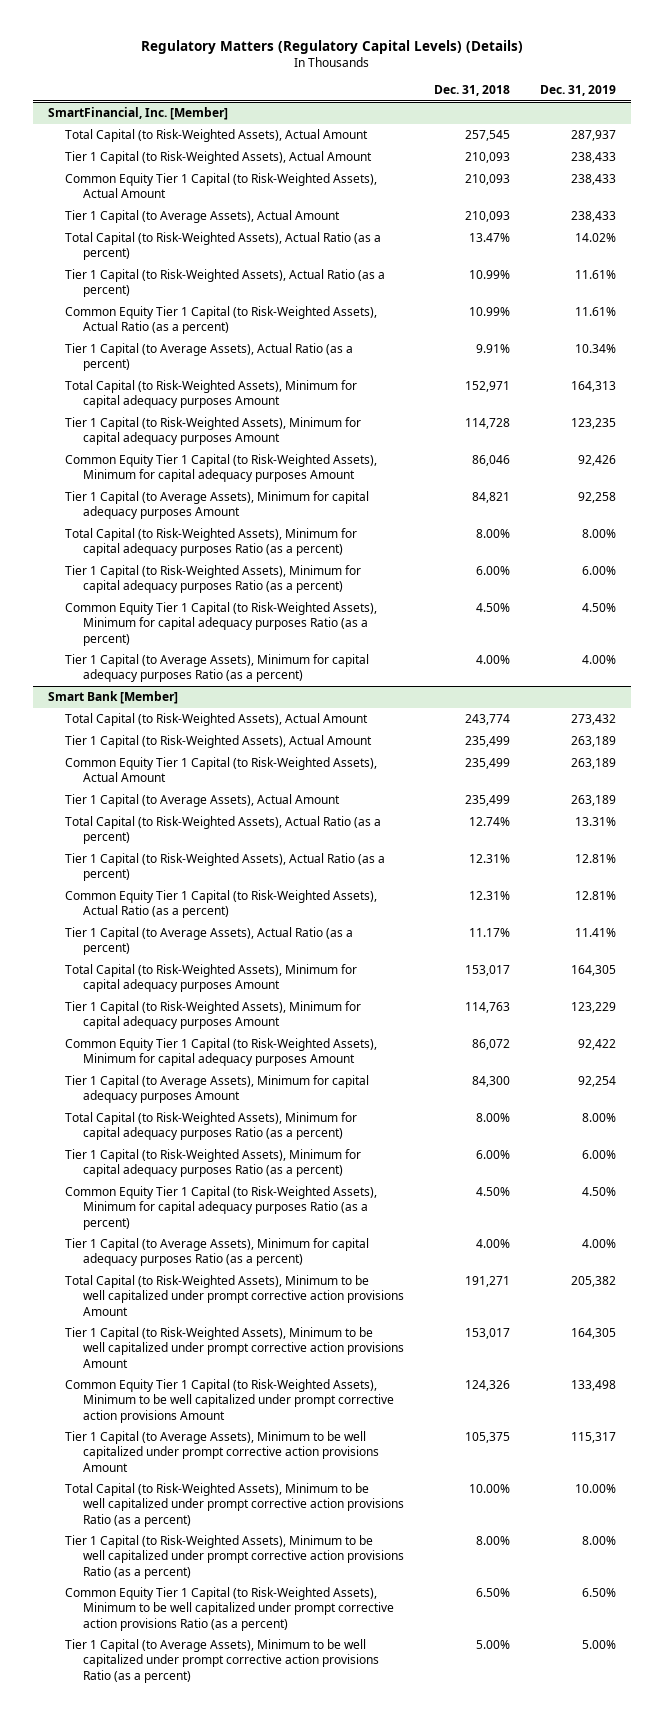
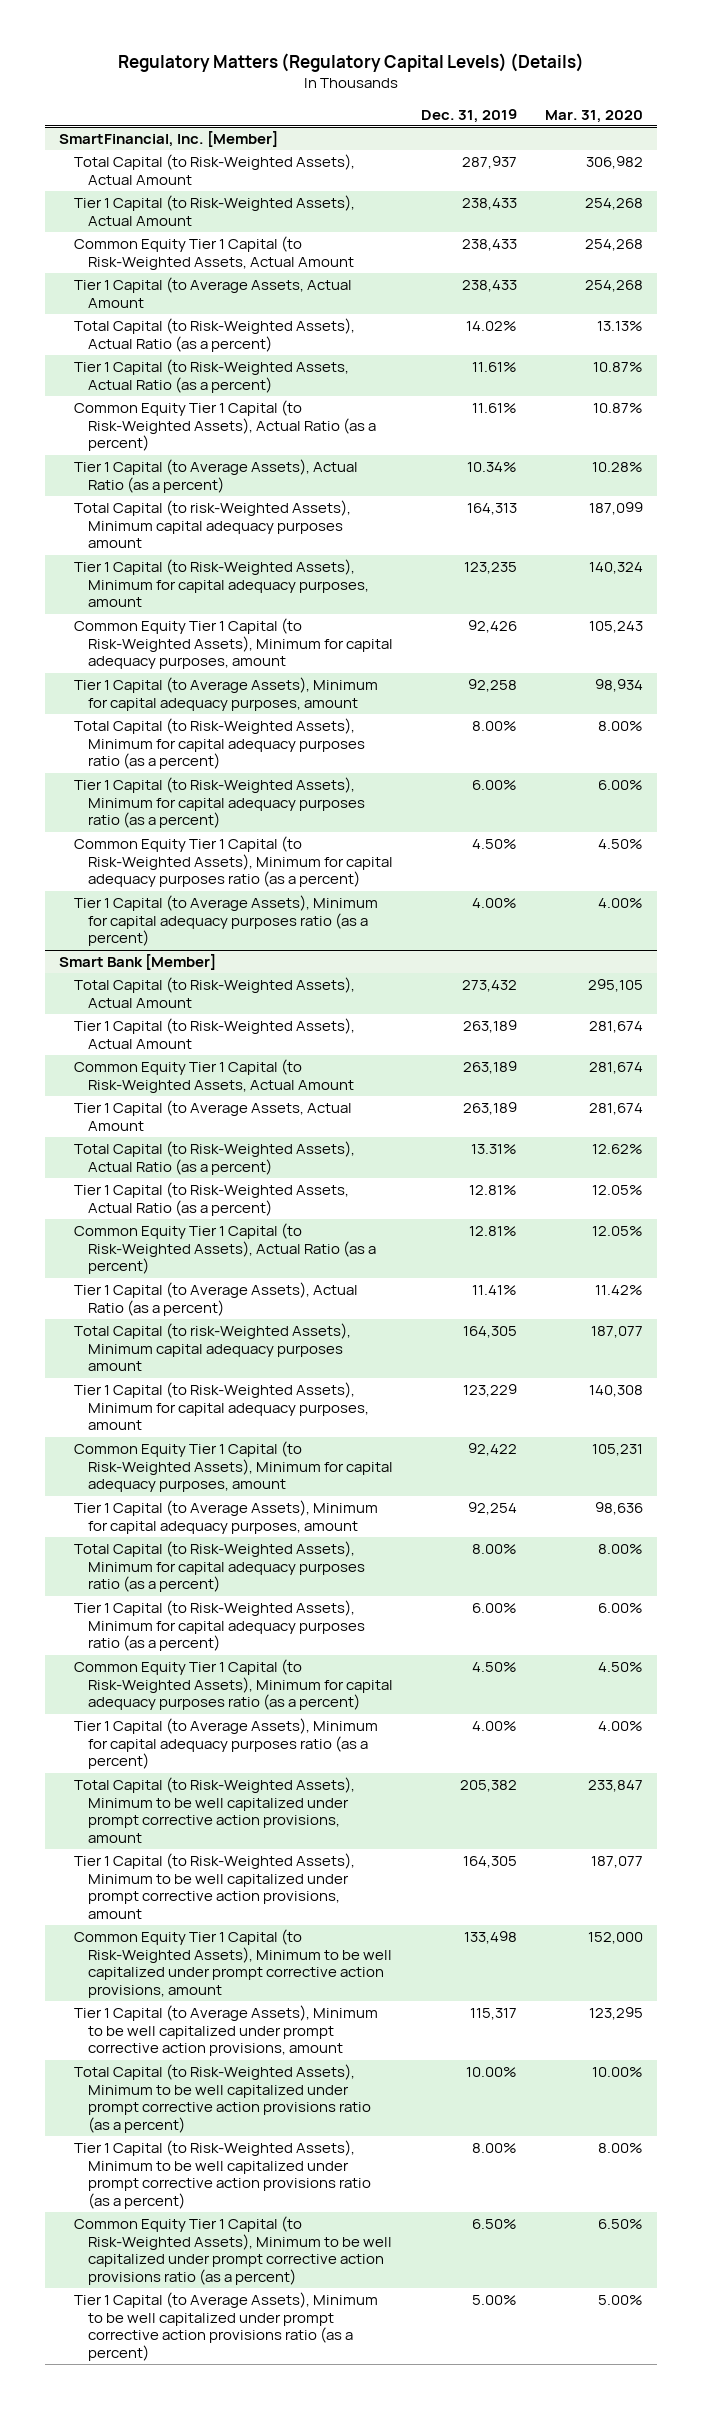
[433,85,510,97] Dec. 31, 2018 -> none
none -> [545,109,644,123] Mar. 31, 2020
[65,173,378,199] Common Equity Tier 1 Capital (to Risk-Weighted Assets), Actual Amount -> [73,236,355,270] Common Equity Tier 1 Capital (to Risk-Weighted Assets, Actual Amount
[65,210,341,224] Tier 1 Capital (to Average Assets), Actual Amount -> [73,277,352,308] Tier 1 Capital (to Average Assets, Actual Amount
[65,269,386,298] Tier 1 Capital (to Risk-Weighted Assets), Actual Ratio (as a percent) -> [73,359,349,393] Tier 1 Capital (to Risk-Weighted Assets, Actual Ratio (as a percent)
[65,380,358,409] Total Capital (to Risk-Weighted Assets), Minimum for capital adequacy purposes Amount -> [73,500,351,549] Total Capital (to risk-Weighted Assets), Minimum capital adequacy purposes amount
[65,417,362,446] Tier 1 Capital (to Risk-Weighted Assets), Minimum for capital adequacy purposes Amount -> [73,559,370,608] Tier 1 Capital (to Risk-Weighted Assets), Minimum for capital adequacy purposes, amount
[65,454,378,483] Common Equity Tier 1 Capital (to Risk-Weighted Assets), Minimum for capital adequacy purposes Amount -> [73,618,394,670] Common Equity Tier 1 Capital (to Risk-Weighted Assets), Minimum for capital adequacy purposes, amount
[65,491,370,520] Tier 1 Capital (to Average Assets), Minimum for capital adequacy purposes Amount -> [73,677,378,711] Tier 1 Capital (to Average Assets), Minimum for capital adequacy purposes, amount
[65,528,358,557] Total Capital (to Risk-Weighted Assets), Minimum for capital adequacy purposes Ratio (as a percent) -> [73,718,366,770] Total Capital (to Risk-Weighted Assets), Minimum for capital adequacy purposes ratio (as a percent)
[65,565,362,594] Tier 1 Capital (to Risk-Weighted Assets), Minimum for capital adequacy purposes Ratio (as a percent) -> [73,777,366,829] Tier 1 Capital (to Risk-Weighted Assets), Minimum for capital adequacy purposes ratio (as a percent)
[65,602,378,646] Common Equity Tier 1 Capital (to Risk-Weighted Assets), Minimum for capital adequacy purposes Ratio (as a percent) -> [73,836,394,888] Common Equity Tier 1 Capital (to Risk-Weighted Assets), Minimum for capital adequacy purposes ratio (as a percent)
[65,654,370,683] Tier 1 Capital (to Average Assets), Minimum for capital adequacy purposes Ratio (as a percent) -> [73,895,378,947] Tier 1 Capital (to Average Assets), Minimum for capital adequacy purposes ratio (as a percent)
[65,757,378,783] Common Equity Tier 1 Capital (to Risk-Weighted Assets), Actual Amount -> [73,1059,355,1093] Common Equity Tier 1 Capital (to Risk-Weighted Assets, Actual Amount
[65,794,341,808] Tier 1 Capital (to Average Assets), Actual Amount -> [73,1100,352,1131] Tier 1 Capital (to Average Assets, Actual Amount
[65,853,386,882] Tier 1 Capital (to Risk-Weighted Assets), Actual Ratio (as a percent) -> [73,1182,349,1216] Tier 1 Capital (to Risk-Weighted Assets, Actual Ratio (as a percent)
[65,964,358,993] Total Capital (to Risk-Weighted Assets), Minimum for capital adequacy purposes Amount -> [73,1323,351,1372] Total Capital (to risk-Weighted Assets), Minimum capital adequacy purposes amount
[65,1001,362,1030] Tier 1 Capital (to Risk-Weighted Assets), Minimum for capital adequacy purposes Amount -> [73,1382,370,1431] Tier 1 Capital (to Risk-Weighted Assets), Minimum for capital adequacy purposes, amount
[65,1038,378,1067] Common Equity Tier 1 Capital (to Risk-Weighted Assets), Minimum for capital adequacy purposes Amount -> [73,1441,394,1493] Common Equity Tier 1 Capital (to Risk-Weighted Assets), Minimum for capital adequacy purposes, amount
[65,1075,370,1104] Tier 1 Capital (to Average Assets), Minimum for capital adequacy purposes Amount -> [73,1500,378,1534] Tier 1 Capital (to Average Assets), Minimum for capital adequacy purposes, amount
[65,1112,358,1141] Total Capital (to Risk-Weighted Assets), Minimum for capital adequacy purposes Ratio (as a percent) -> [73,1541,366,1593] Total Capital (to Risk-Weighted Assets), Minimum for capital adequacy purposes ratio (as a percent)
[65,1149,362,1178] Tier 1 Capital (to Risk-Weighted Assets), Minimum for capital adequacy purposes Ratio (as a percent) -> [73,1600,366,1652] Tier 1 Capital (to Risk-Weighted Assets), Minimum for capital adequacy purposes ratio (as a percent)
[65,1186,378,1230] Common Equity Tier 1 Capital (to Risk-Weighted Assets), Minimum for capital adequacy purposes Ratio (as a percent) -> [73,1659,394,1711] Common Equity Tier 1 Capital (to Risk-Weighted Assets), Minimum for capital adequacy purposes ratio (as a percent)
[65,1238,370,1267] Tier 1 Capital (to Average Assets), Minimum for capital adequacy purposes Ratio (as a percent) -> [73,1718,378,1770] Tier 1 Capital (to Average Assets), Minimum for capital adequacy purposes ratio (as a percent)
[65,1275,404,1316] Total Capital (to Risk-Weighted Assets), Minimum to be well capitalized under prompt corrective action provisions Amount -> [73,1777,355,1844] Total Capital (to Risk-Weighted Assets), Minimum to be well capitalized under prompt corrective action provisions, amount
[65,1327,404,1368] Tier 1 Capital (to Risk-Weighted Assets), Minimum to be well capitalized under prompt corrective action provisions Amount -> [73,1853,355,1920] Tier 1 Capital (to Risk-Weighted Assets), Minimum to be well capitalized under prompt corrective action provisions, amount
[65,1379,394,1423] Common Equity Tier 1 Capital (to Risk-Weighted Assets), Minimum to be well capitalized under prompt corrective action provisions Amount -> [73,1929,393,1999] Common Equity Tier 1 Capital (to Risk-Weighted Assets), Minimum to be well capitalized under prompt corrective action provisions, amount
[65,1431,379,1472] Tier 1 Capital (to Average Assets), Minimum to be well capitalized under prompt corrective action provisions Amount -> [73,2005,378,2057] Tier 1 Capital (to Average Assets), Minimum to be well capitalized under prompt corrective action provisions, amount
[65,1483,404,1527] Total Capital (to Risk-Weighted Assets), Minimum to be well capitalized under prompt corrective action provisions Ratio (as a percent) -> [73,2064,372,2134] Total Capital (to Risk-Weighted Assets), Minimum to be well capitalized under prompt corrective action provisions ratio (as a percent)
[65,1535,404,1579] Tier 1 Capital (to Risk-Weighted Assets), Minimum to be well capitalized under prompt corrective action provisions Ratio (as a percent) -> [73,2140,372,2210] Tier 1 Capital (to Risk-Weighted Assets), Minimum to be well capitalized under prompt corrective action provisions ratio (as a percent)
[65,1587,394,1631] Common Equity Tier 1 Capital (to Risk-Weighted Assets), Minimum to be well capitalized under prompt corrective action provisions Ratio (as a percent) -> [73,2216,393,2286] Common Equity Tier 1 Capital (to Risk-Weighted Assets), Minimum to be well capitalized under prompt corrective action provisions ratio (as a percent)
[65,1639,379,1683] Tier 1 Capital (to Average Assets), Minimum to be well capitalized under prompt corrective action provisions Ratio (as a percent) -> [73,2292,378,2362] Tier 1 Capital (to Average Assets), Minimum to be well capitalized under prompt corrective action provisions ratio (as a percent)

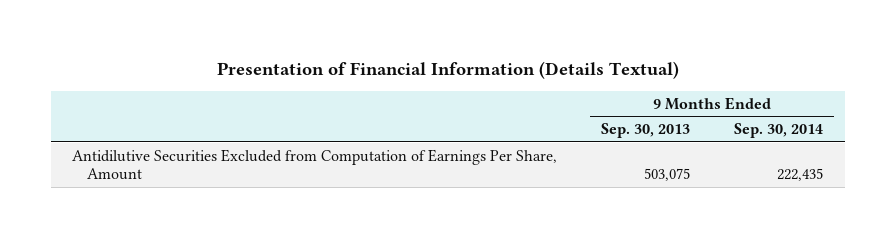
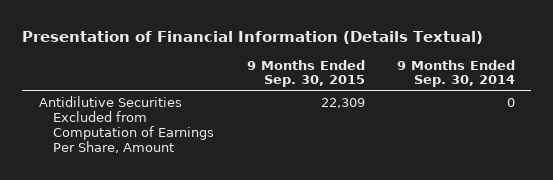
[601,123,691,139] Sep. 30, 2013 -> none
none -> [246,59,365,88] 9 Months Ended Sep. 30, 2015
[777,168,824,182] 222,435 -> [506,98,515,108] 0

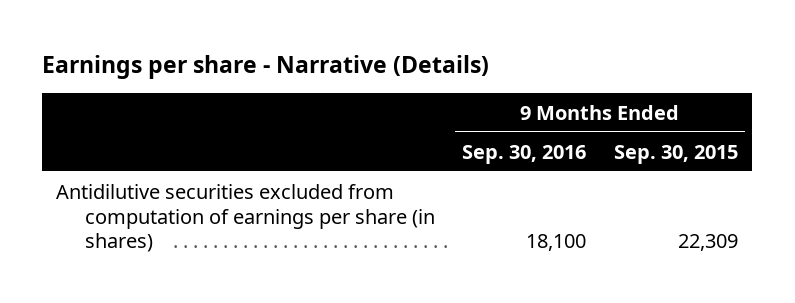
[22,30,484,44] Presentation of Financial Information (Details Textual) -> [42,55,490,80] Earnings per share - Narrative (Details)
[396,59,515,88] 9 Months Ended Sep. 30, 2014 -> none
none -> [462,144,587,164] Sep. 30, 2016
[38,96,215,153] Antidilutive Securities Excluded from Computation of Earnings Per Share, Amount -> [56,183,435,253] Antidilutive securities excluded from computation of earnings per share (in shares)

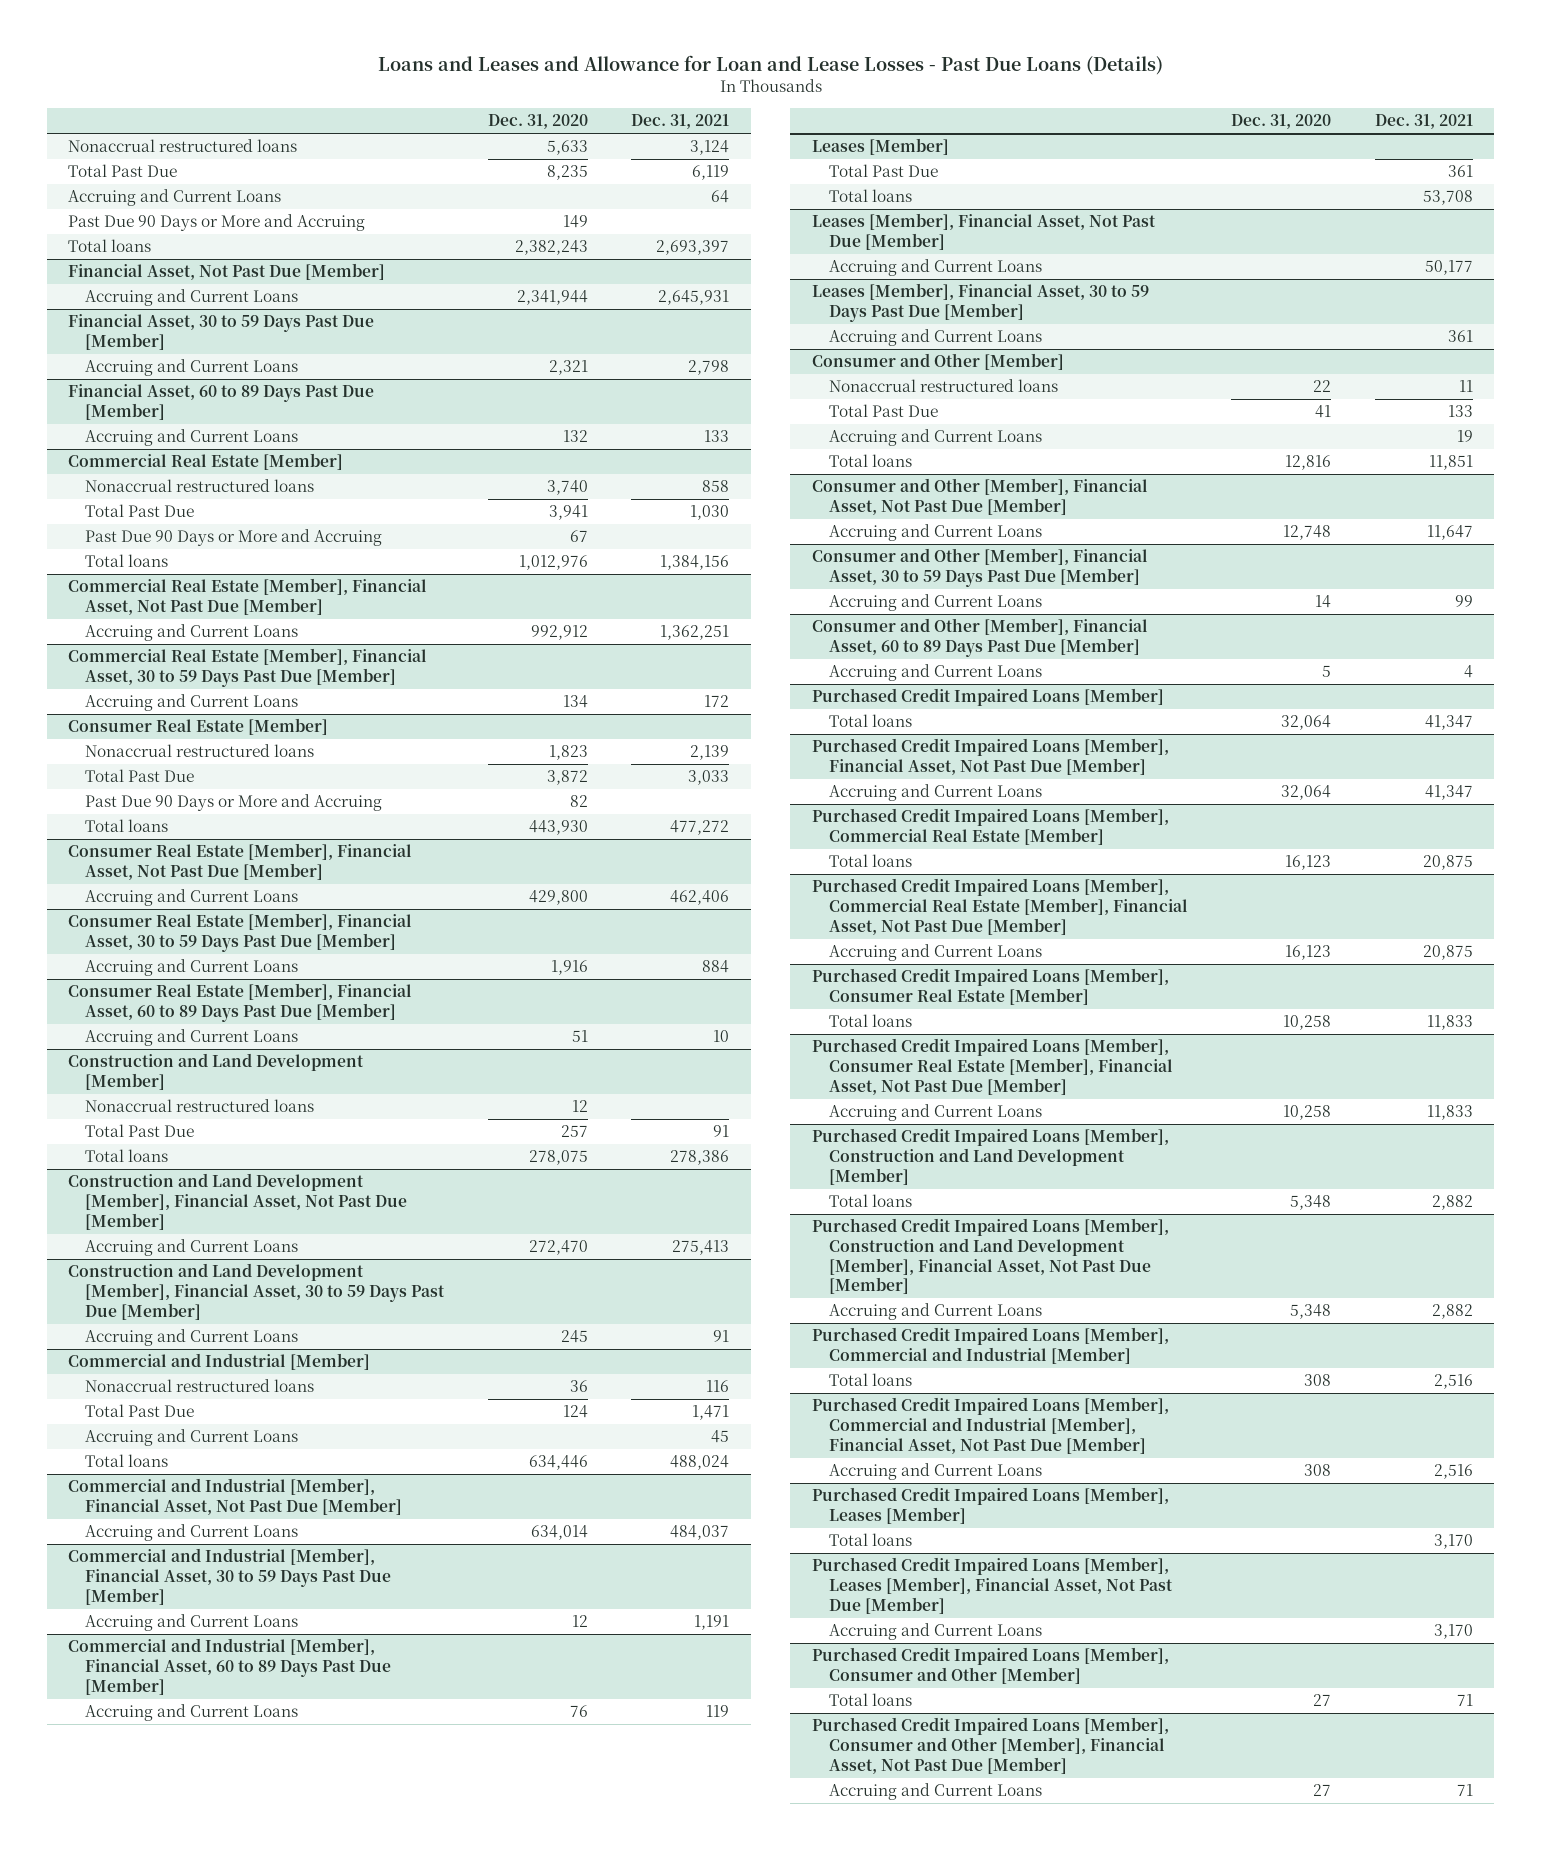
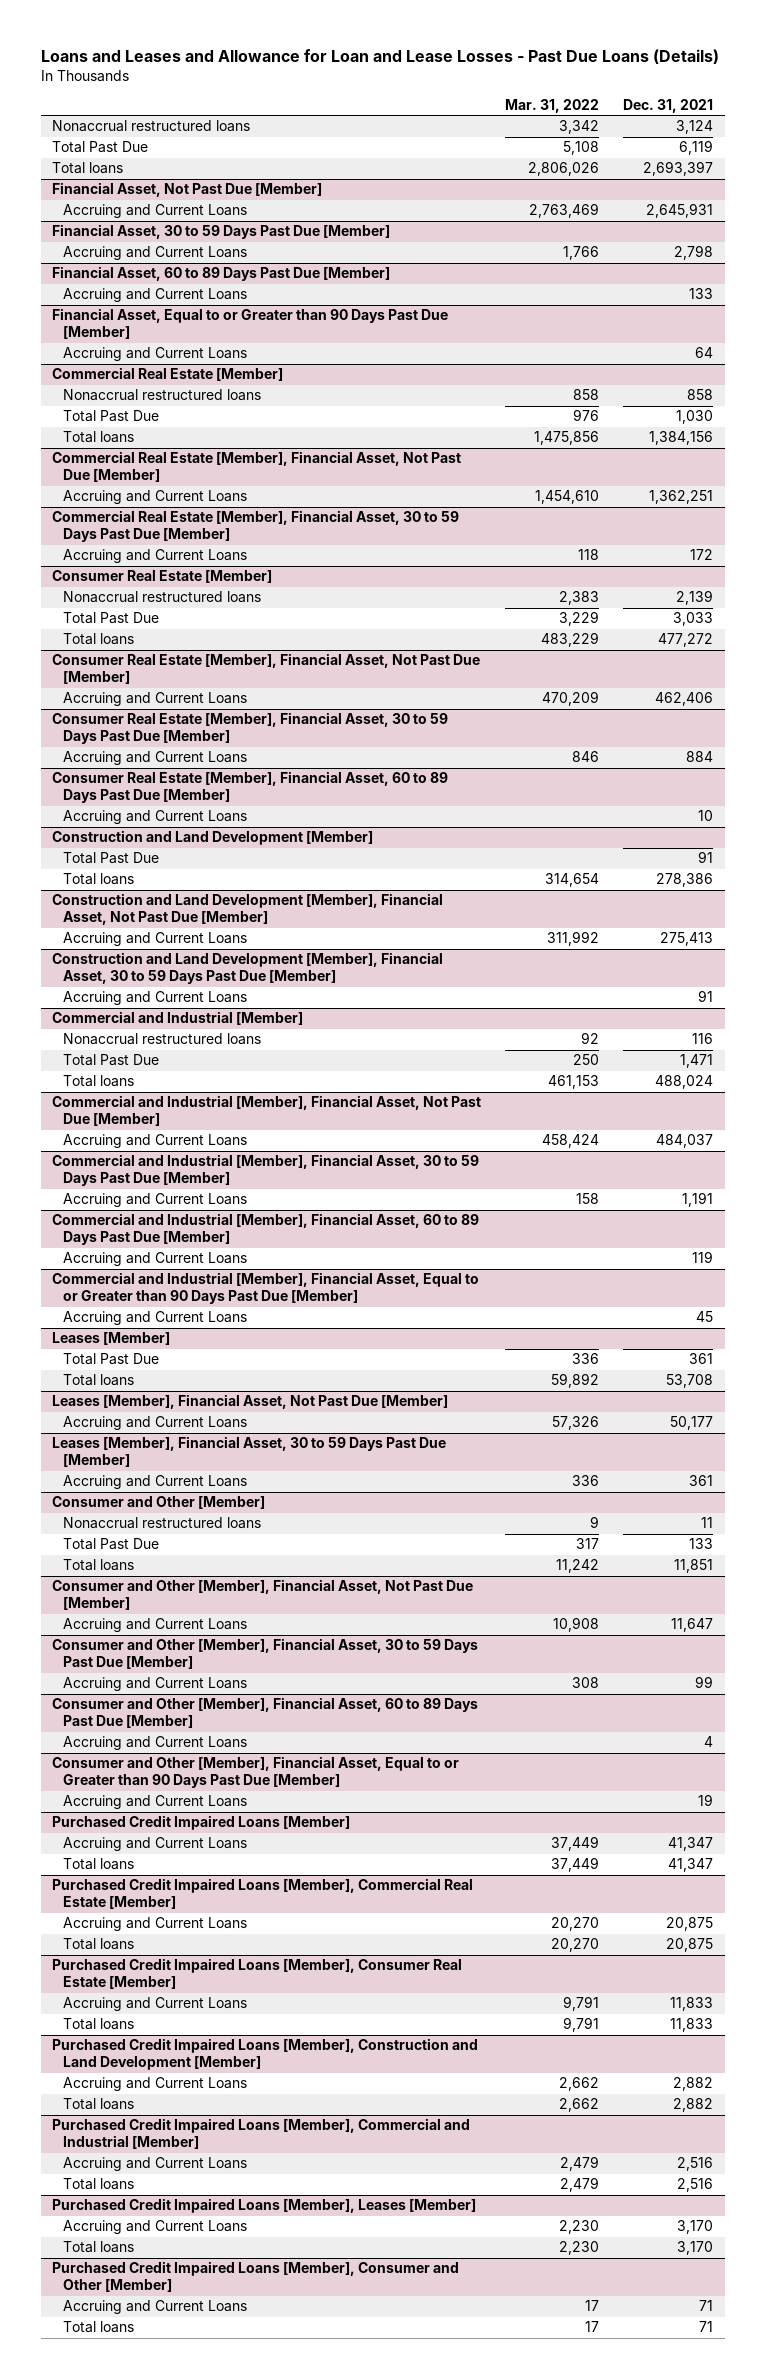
[487,114,588,130] Dec. 31, 2020 -> none
none -> [505,98,600,113] Mar. 31, 2022
[68,189,282,207] Accruing and Current Loans -> none
[68,214,366,232] Past Due 90 Days or More and Accruing -> none
none -> [52,308,449,340] Financial Asset, Equal to or Greater than 90 Days Past Due [Member]
none -> [62,347,247,362] Accruing and Current Loans
[85,529,383,547] Past Due 90 Days or More and Accruing -> none
[85,794,383,812] Past Due 90 Days or More and Accruing -> none
[85,1099,315,1113] Nonaccrual restructured loans -> none
[85,1429,299,1447] Accruing and Current Loans -> none
none -> [52,1272,480,1305] Commercial and Industrial [Member], Financial Asset, Equal to or Greater than 90 Days Past Due [Member]
none -> [62,1311,247,1326] Accruing and Current Loans
[828,429,1042,447] Accruing and Current Loans -> none
none -> [52,1756,460,1789] Consumer and Other [Member], Financial Asset, Equal to or Greater than 90 Days Past Due [Member]
none -> [62,1795,247,1810] Accruing and Current Loans
[811,738,1169,776] Purchased Credit Impaired Loans [Member], Financial Asset, Not Past Due [Member] -> none
[828,714,912,728] Total loans -> [62,1858,134,1871] Total loans
[811,878,1188,935] Purchased Credit Impaired Loans [Member], Commercial Real Estate [Member], Financial Asset, Not Past Due [Member] -> none
[828,854,912,868] Total loans -> [62,1938,134,1951] Total loans
[811,1038,1173,1095] Purchased Credit Impaired Loans [Member], Consumer Real Estate [Member], Financial Asset, Not Past Due [Member] -> none
[828,1014,912,1028] Total loans -> [62,2018,134,2031] Total loans
[811,1218,1169,1295] Purchased Credit Impaired Loans [Member], Construction and Land Development [Member], Financial Asset, Not Past Due [Member] -> none
[828,1194,912,1208] Total loans -> [62,2098,134,2111] Total loans
[811,1397,1169,1454] Purchased Credit Impaired Loans [Member], Commercial and Industrial [Member], Financial Asset, Not Past Due [Member] -> none
[828,1373,912,1387] Total loans -> [62,2178,134,2191] Total loans
[811,1557,1173,1614] Purchased Credit Impaired Loans [Member], Leases [Member], Financial Asset, Not Past Due [Member] -> none
[828,1533,912,1547] Total loans -> [62,2241,134,2254] Total loans
[811,1717,1169,1774] Purchased Credit Impaired Loans [Member], Consumer and Other [Member], Financial Asset, Not Past Due [Member] -> none
[828,1693,912,1707] Total loans -> [62,2321,134,2334] Total loans

